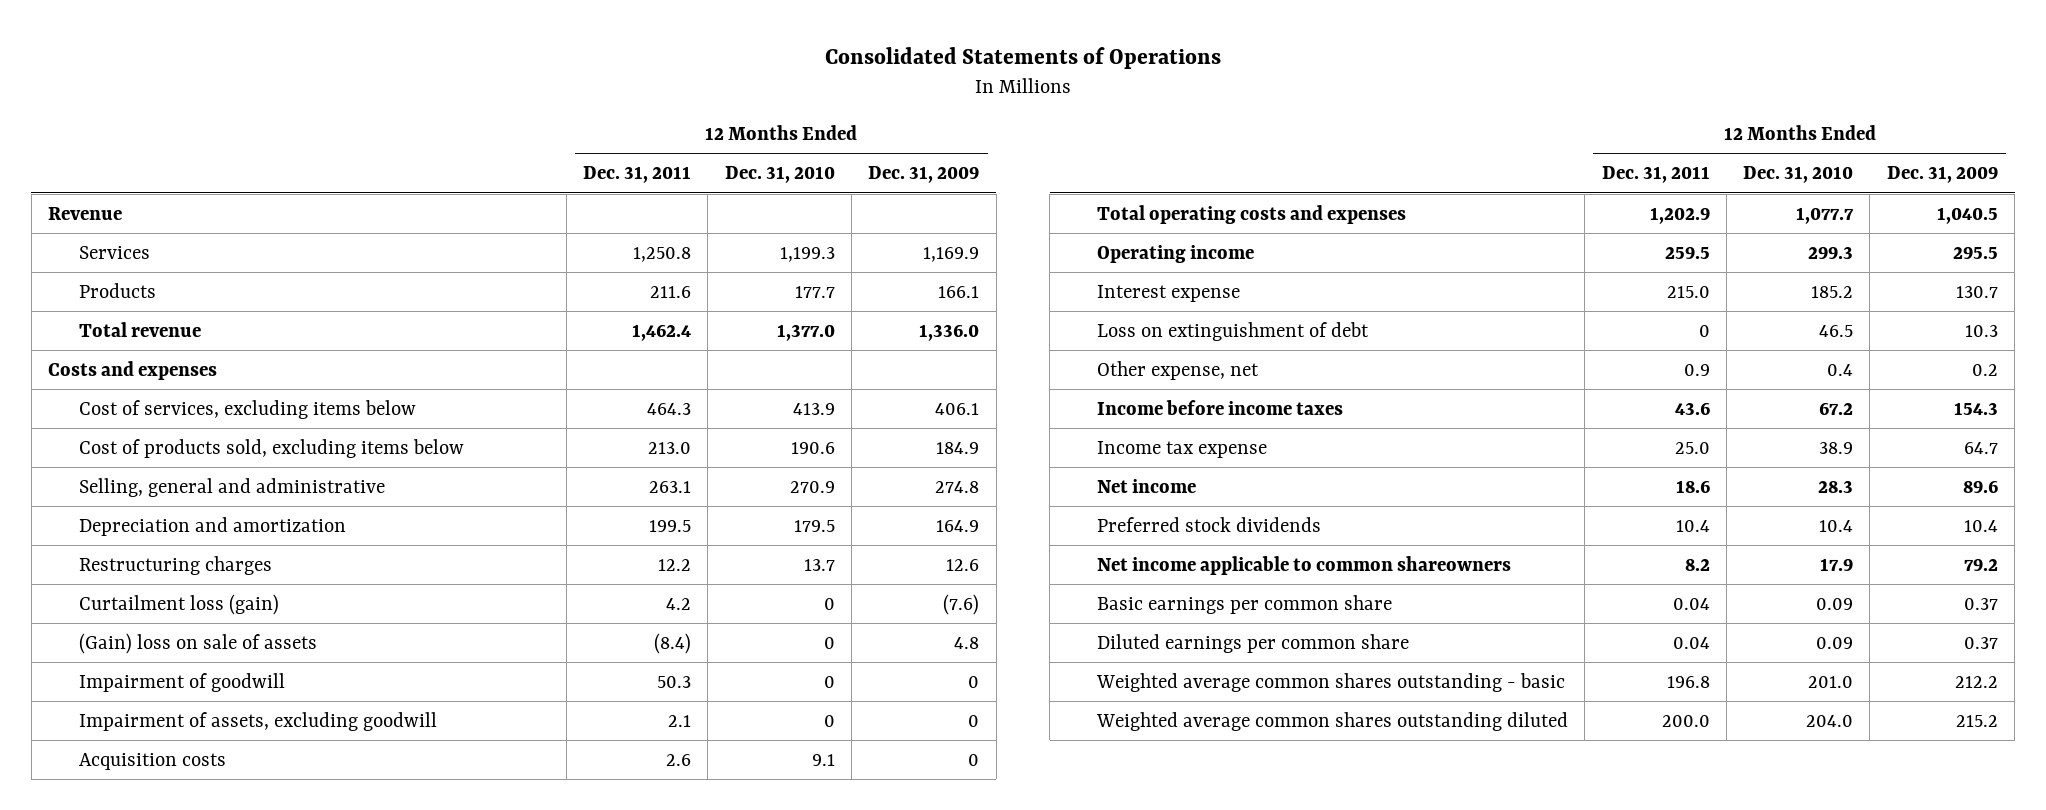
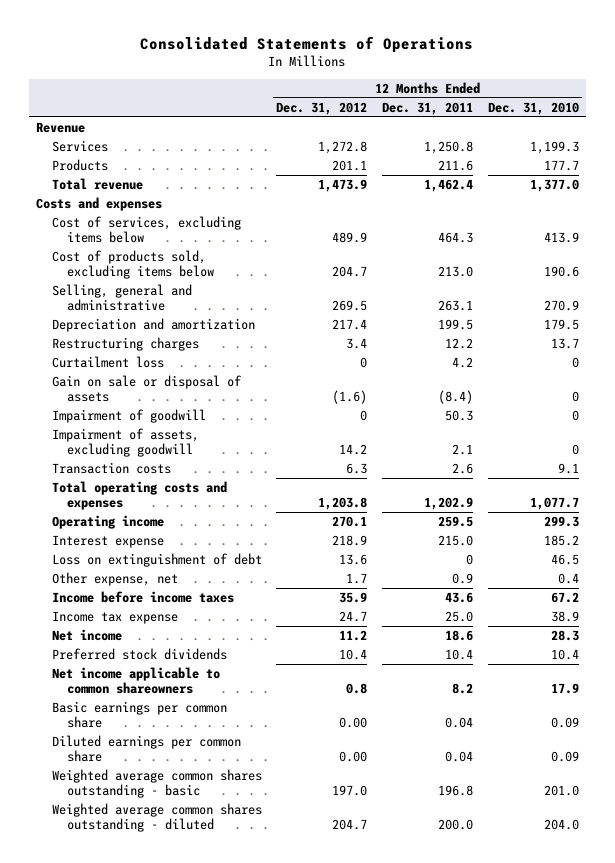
[868,166,980,184] Dec. 31, 2009 -> none
none -> [276,101,368,115] Dec. 31, 2012
[78,593,279,615] Curtailment loss (gain) -> [51,355,164,368] Curtailment loss
[78,632,317,654] (Gain) loss on sale of assets -> [51,374,242,403] Gain on sale or disposal of assets
[78,752,226,770] Acquisition costs -> [51,461,171,474] Transaction costs
[1095,711,1568,731] Weighted average common shares outstanding diluted -> [51,802,262,833] Weighted average common shares outstanding - diluted

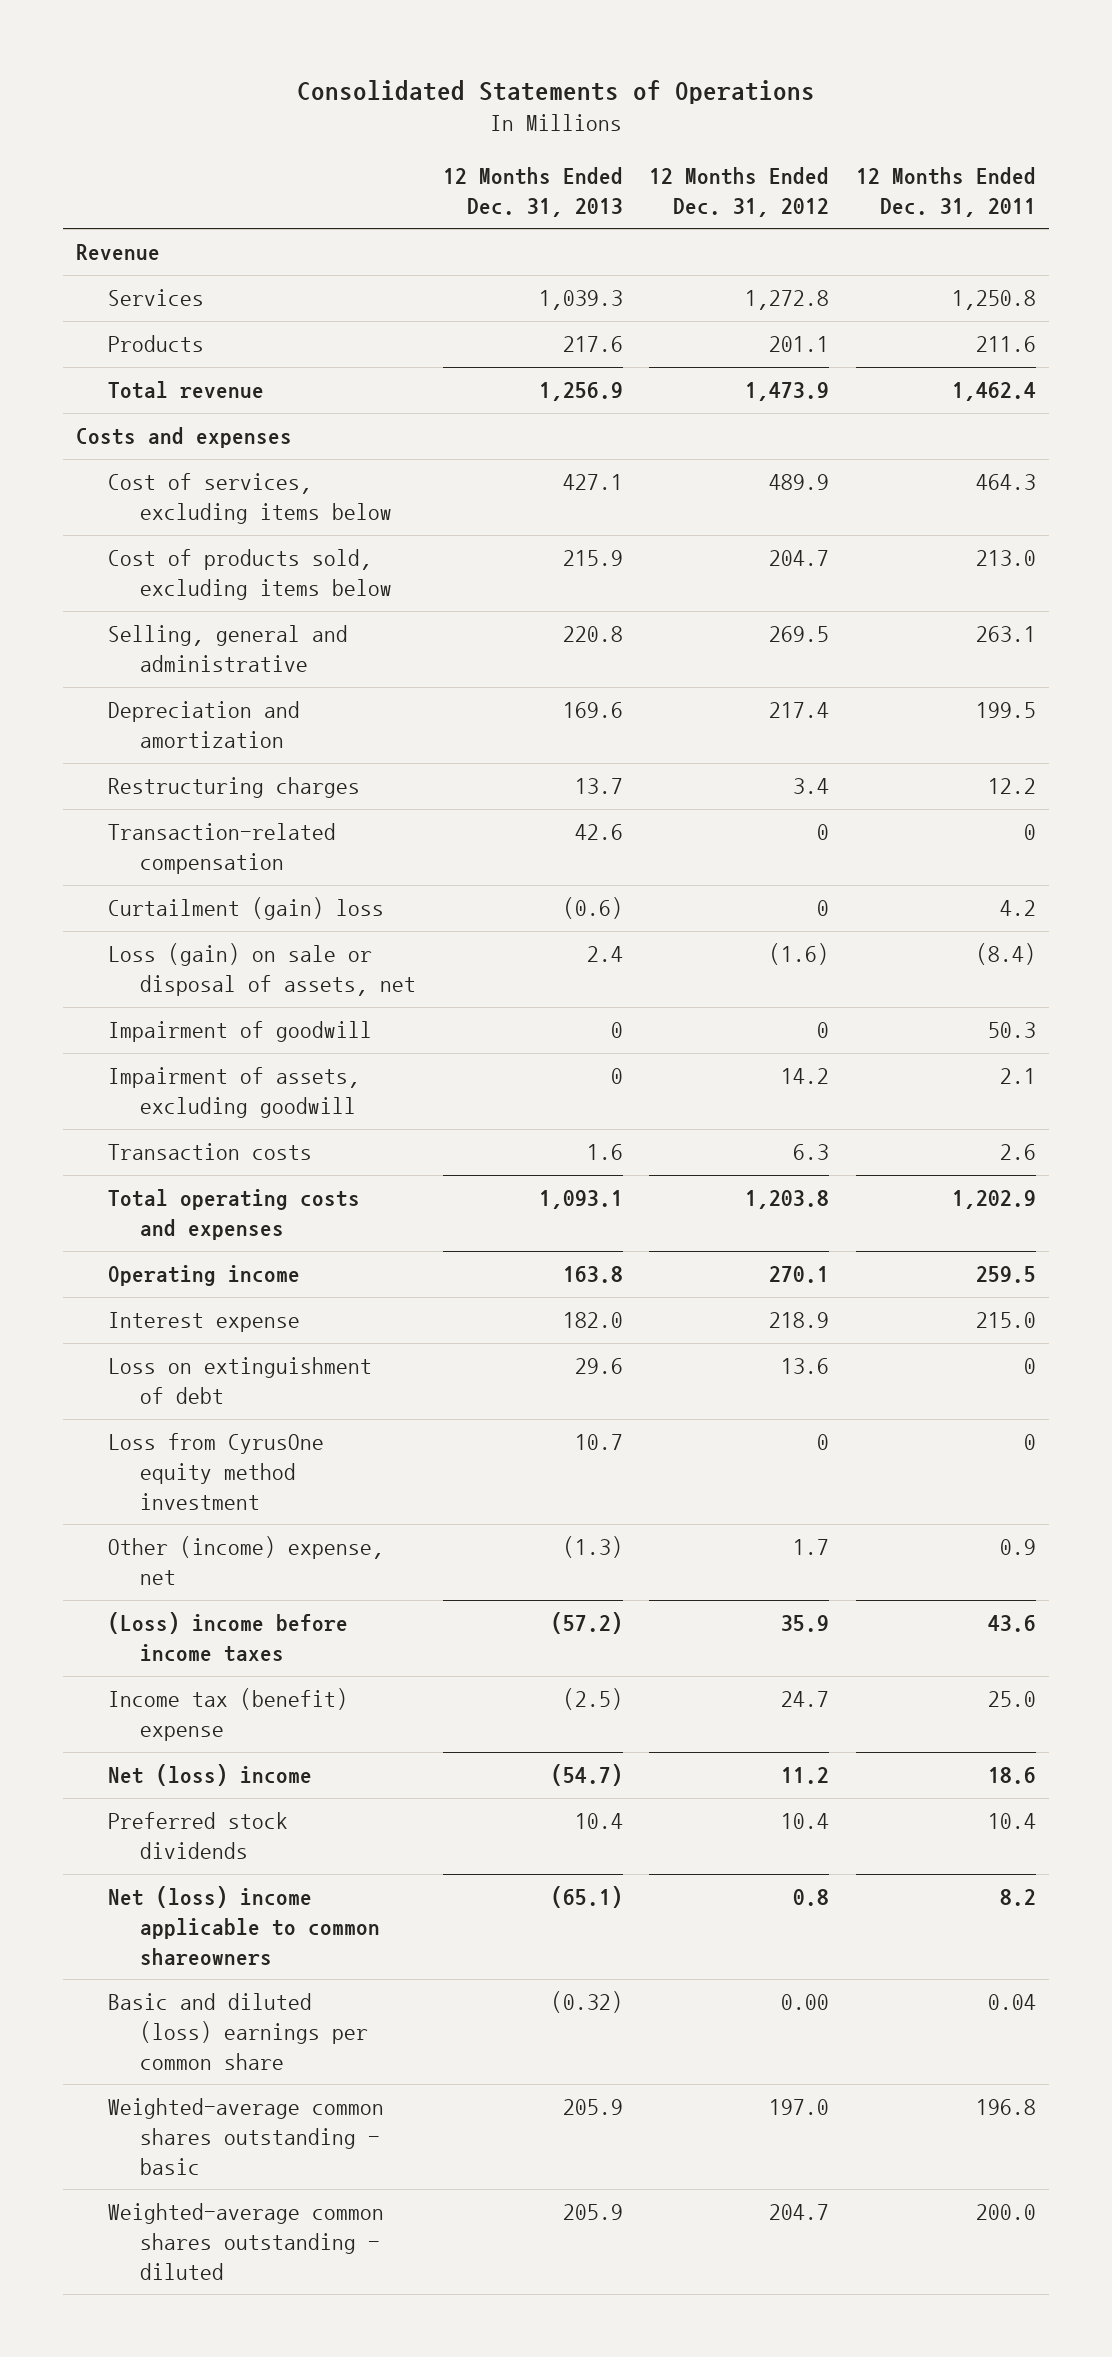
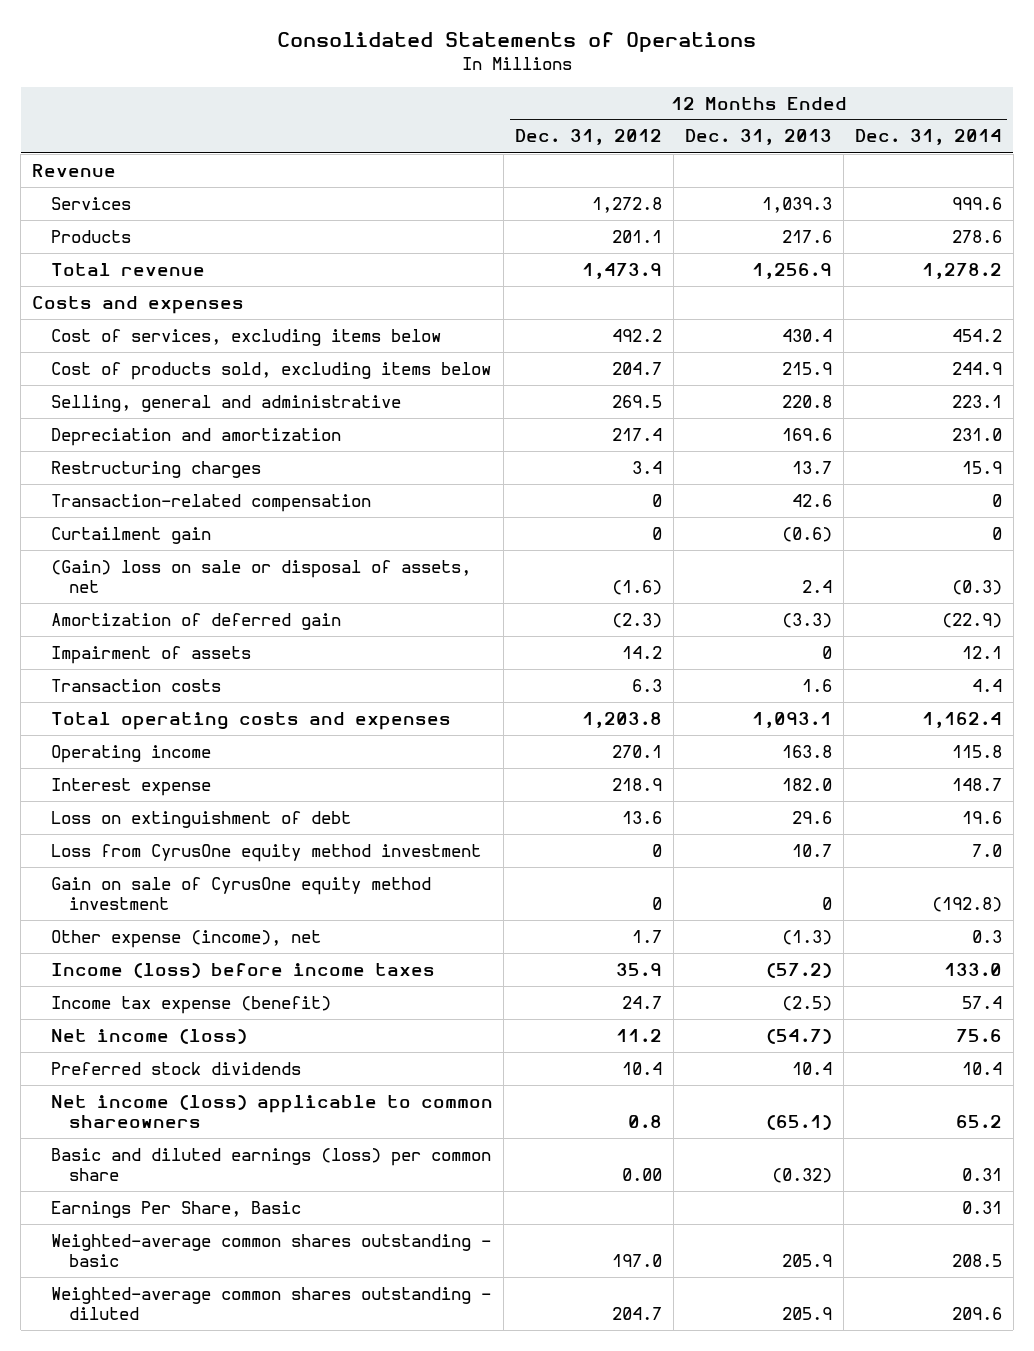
[855,167,1036,217] 12 Months Ended Dec. 31, 2011 -> none
none -> [854,129,1002,146] Dec. 31, 2014
[562,474,623,491] 427.1 -> [782,328,833,342] 430.4
[769,474,830,491] 489.9 -> [612,328,663,342] 492.2
[108,1021,373,1043] Impairment of goodwill -> none
[108,897,385,921] Curtailment (gain) loss -> [50,526,211,544] Curtailment gain
[108,943,417,997] Loss (gain) on sale or disposal of assets, net -> [50,559,471,594] (Gain) loss on sale or disposal of assets, net
none -> [50,612,341,630] Amortization of deferred gain
[108,1067,361,1119] Impairment of assets, excluding goodwill -> [50,645,251,664] Impairment of assets
none -> [50,876,431,911] Gain on sale of CyrusOne equity method investment
[108,1536,385,1586] Other (income) expense, net -> [50,929,321,948] Other expense (income), net
[108,1612,349,1663] (Loss) income before income taxes -> [50,962,435,978] Income (loss) before income taxes
[108,1688,349,1742] Income tax (benefit) expense -> [50,995,331,1014] Income tax expense (benefit)
[108,1764,313,1787] Net (loss) income -> [50,1028,247,1044] Net income (loss)
[108,1886,381,1965] Net (loss) income applicable to common shareowners -> [50,1094,493,1129] Net income (loss) applicable to common shareowners
[108,1993,369,2070] Basic and diluted (loss) earnings per common share -> [50,1147,491,1182] Basic and diluted earnings (loss) per common share
none -> [50,1200,301,1218] Earnings Per Share, Basic

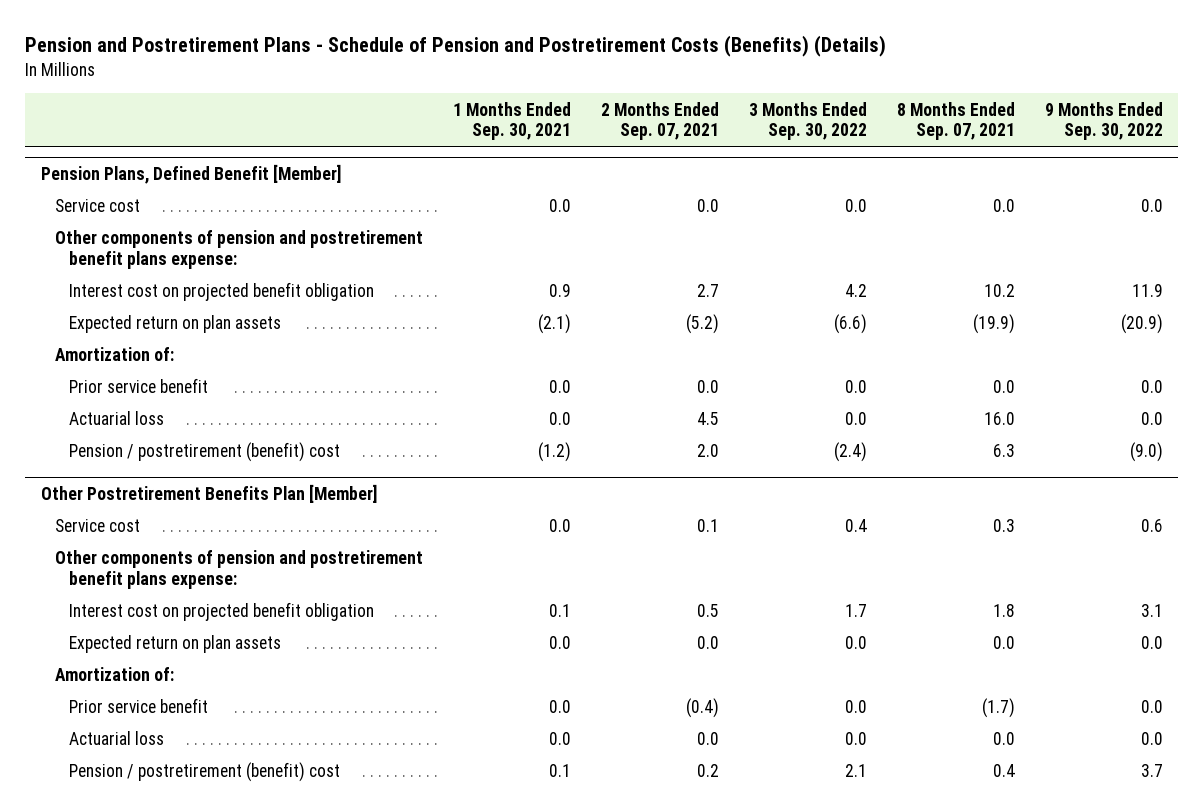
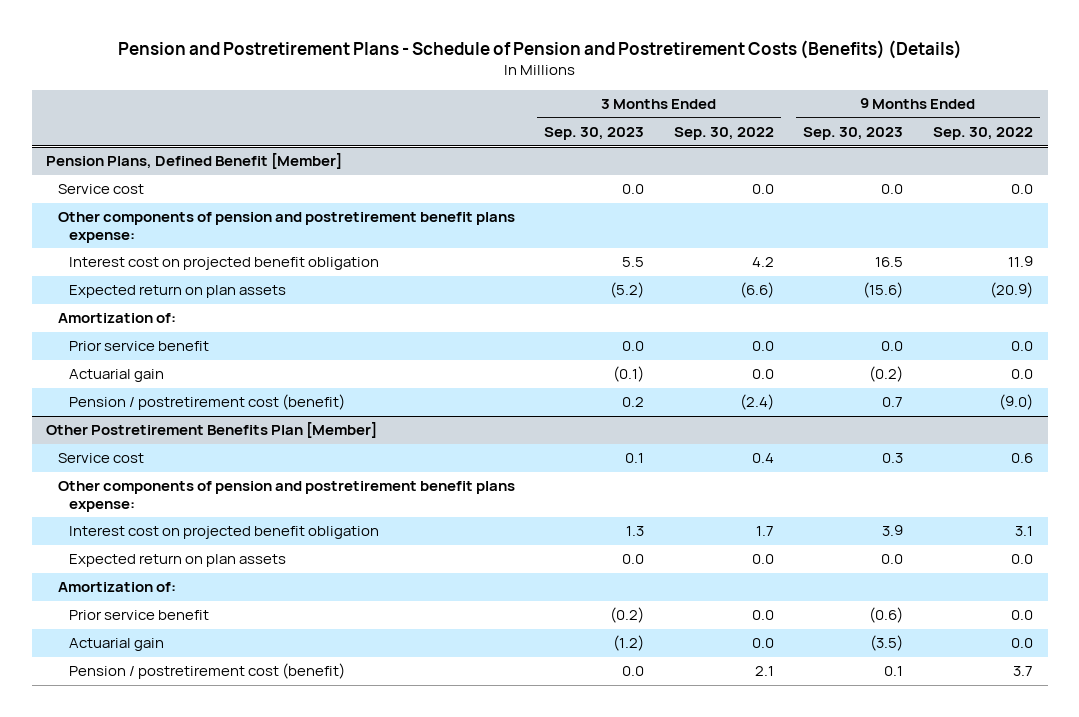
[452,101,571,141] 1 Months Ended Sep. 30, 2021 -> none
[600,101,719,141] 2 Months Ended Sep. 07, 2021 -> none
[897,101,1016,141] 8 Months Ended Sep. 07, 2021 -> none
none -> [544,127,645,141] Sep. 30, 2023
none -> [803,127,904,141] Sep. 30, 2023
[68,411,164,426] Actuarial loss -> [68,369,164,383] Actuarial gain
[68,442,340,463] Pension / postretirement (benefit) cost -> [68,394,345,411] Pension / postretirement cost (benefit)
[68,731,164,746] Actuarial loss -> [68,638,164,652] Actuarial gain
[68,762,340,783] Pension / postretirement (benefit) cost -> [68,663,345,680] Pension / postretirement cost (benefit)

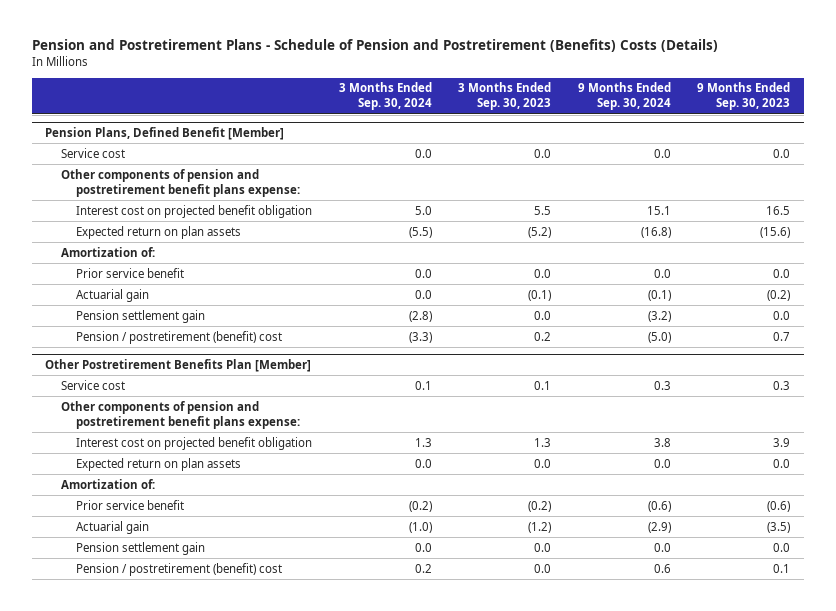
[117,39,962,59] Pension and Postretirement Plans - Schedule of Pension and Postretirement Costs (Benefits) (Details) -> [31,39,718,53] Pension and Postretirement Plans - Schedule of Pension and Postretirement (Benefits) Costs (Details)
[673,127,774,141] Sep. 30, 2022 -> none
[932,127,1033,141] Sep. 30, 2022 -> none
none -> [338,82,432,111] 3 Months Ended Sep. 30, 2024
none -> [577,82,671,111] 9 Months Ended Sep. 30, 2024
none -> [76,309,206,323] Pension settlement gain
[68,394,345,411] Pension / postretirement cost (benefit) -> [76,330,283,344] Pension / postretirement (benefit) cost
none -> [76,541,206,555] Pension settlement gain
[68,663,345,680] Pension / postretirement cost (benefit) -> [76,562,283,576] Pension / postretirement (benefit) cost

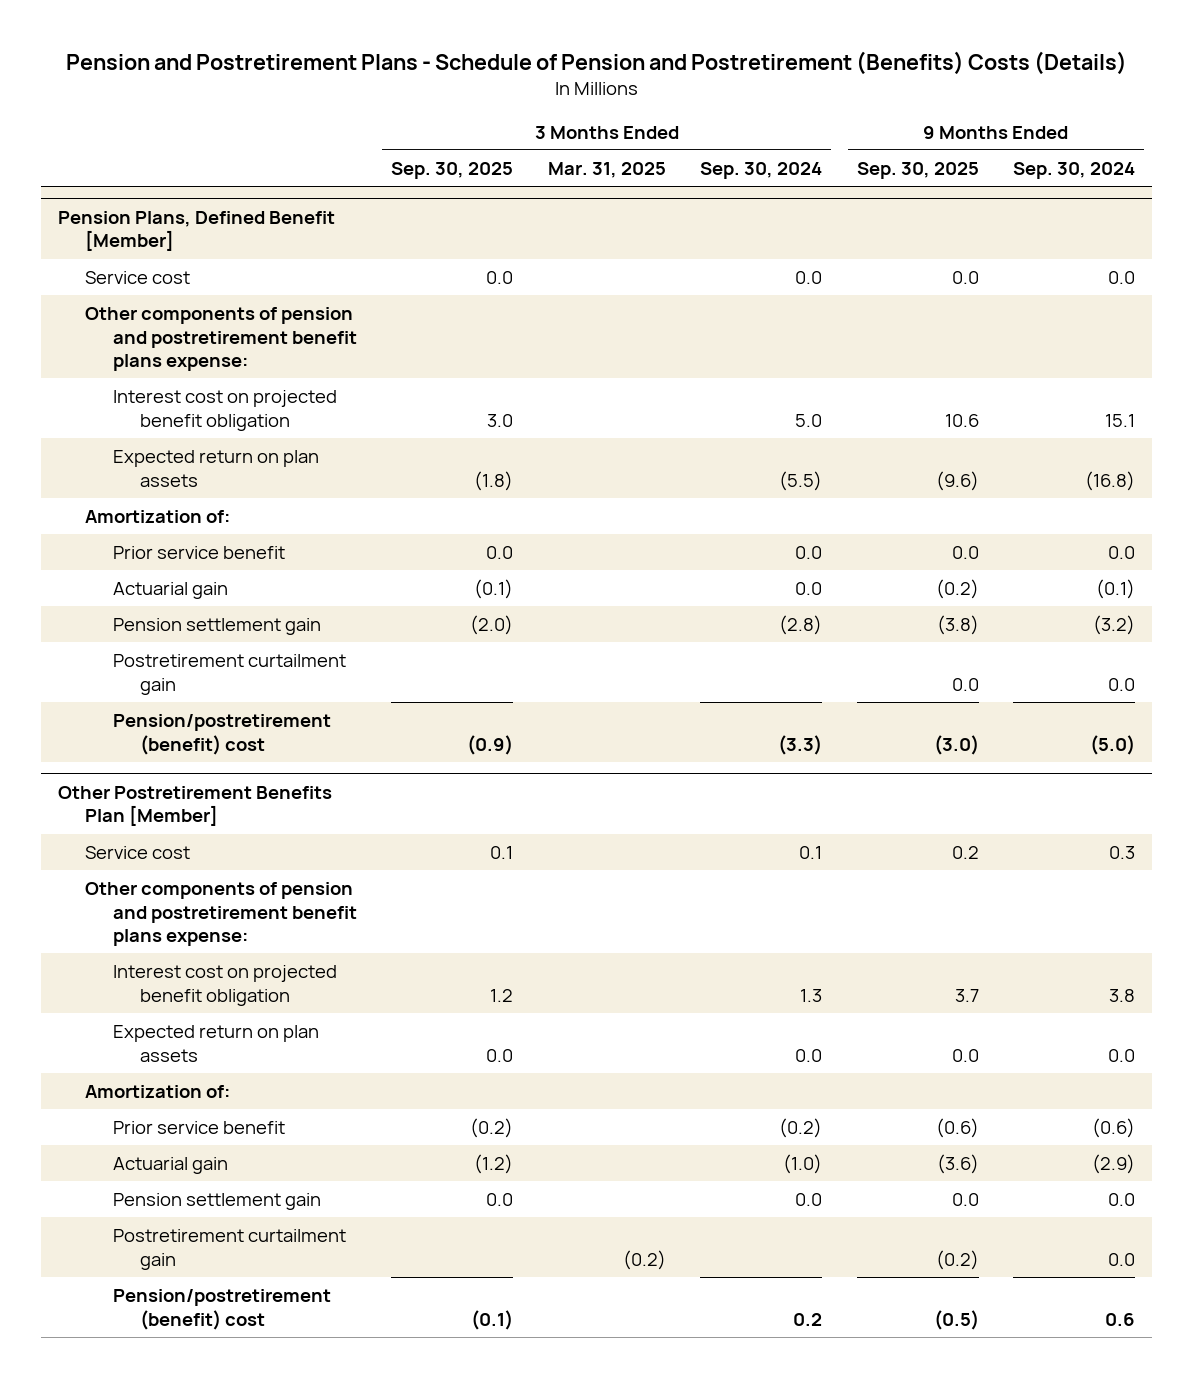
[458,82,552,111] 3 Months Ended Sep. 30, 2023 -> none
[697,82,791,111] 9 Months Ended Sep. 30, 2023 -> none
none -> [391,161,514,179] Sep. 30, 2025
none -> [547,161,666,178] Mar. 31, 2025
none -> [856,161,979,179] Sep. 30, 2025
none -> [112,653,346,695] Postretirement curtailment gain
[76,330,283,344] Pension / postretirement (benefit) cost -> [112,713,331,755] Pension/postretirement (benefit) cost
none -> [112,1228,346,1270] Postretirement curtailment gain
[76,562,283,576] Pension / postretirement (benefit) cost -> [112,1288,331,1330] Pension/postretirement (benefit) cost

